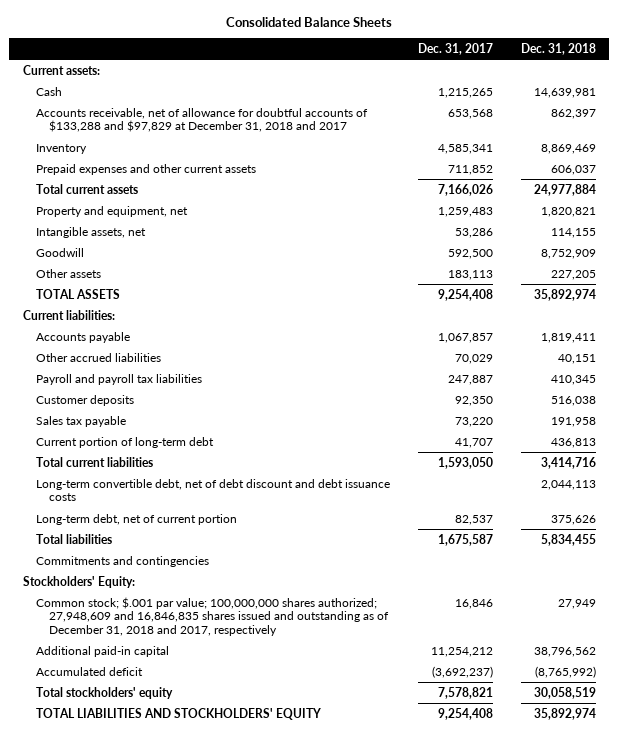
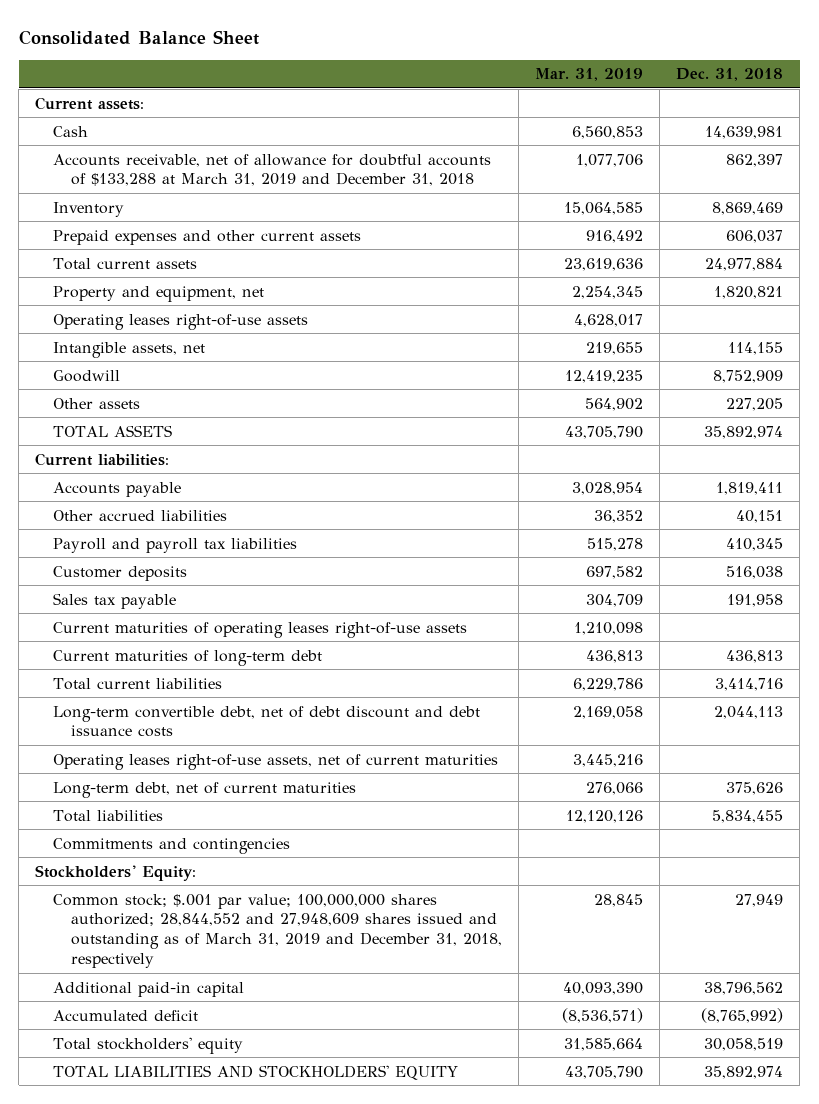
[226,16,393,27] Consolidated Balance Sheets -> [18,29,259,45] Consolidated Balance Sheet
[417,42,493,55] Dec. 31, 2017 -> none
none -> [534,68,643,82] Mar. 31, 2019
[36,107,369,133] Accounts receivable, net of allowance for doubtful accounts of $133,288 and $97,829 at December 31, 2018 and 2017 -> [52,153,491,187] Accounts receivable, net of allowance for doubtful accounts of $133,288 at March 31, 2019 and December 31, 2018
none -> [52,313,308,330] Operating leases right-of-use assets
none -> [52,621,467,638] Current maturities of operating leases right-of-use assets
[36,436,215,448] Current portion of long-term debt -> [52,649,322,666] Current maturities of long-term debt
none -> [52,753,498,770] Operating leases right-of-use assets, net of current maturities
[36,513,238,525] Long-term debt, net of current portion -> [52,781,356,798] Long-term debt, net of current maturities
[36,596,390,636] Common stock; $.001 par value; 100,000,000 shares authorized; 27,948,609 and 16,846,835 shares issued and outstanding as of December 31, 2018 and 2017, respectively -> [52,893,502,969] Common stock; $.001 par value; 100,000,000 shares authorized; 28,844,552 and 27,948,609 shares issued and outstanding as of March 31, 2019 and December 31, 2018, respectively

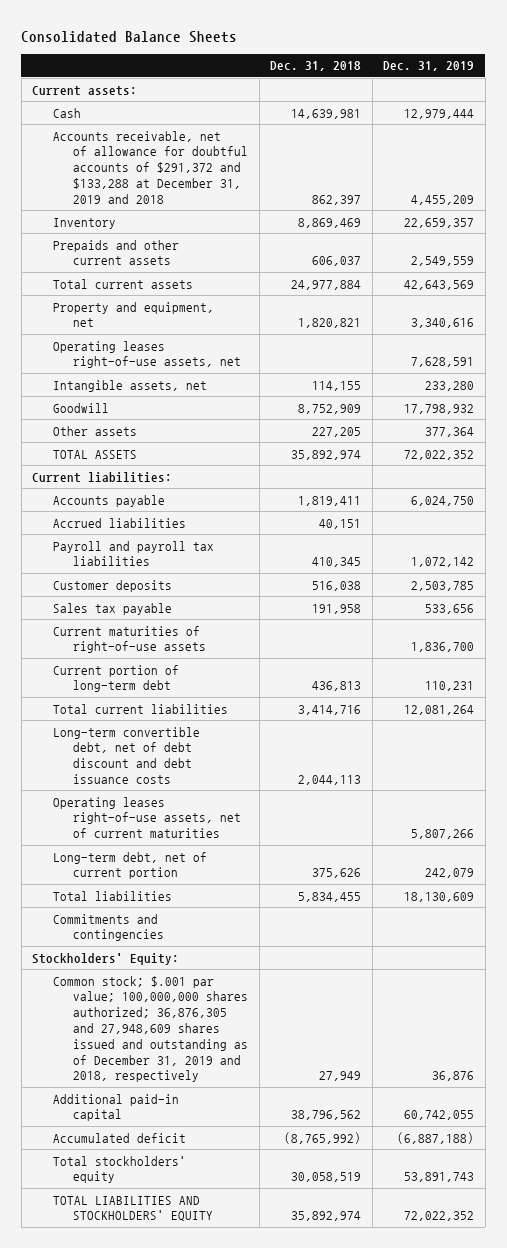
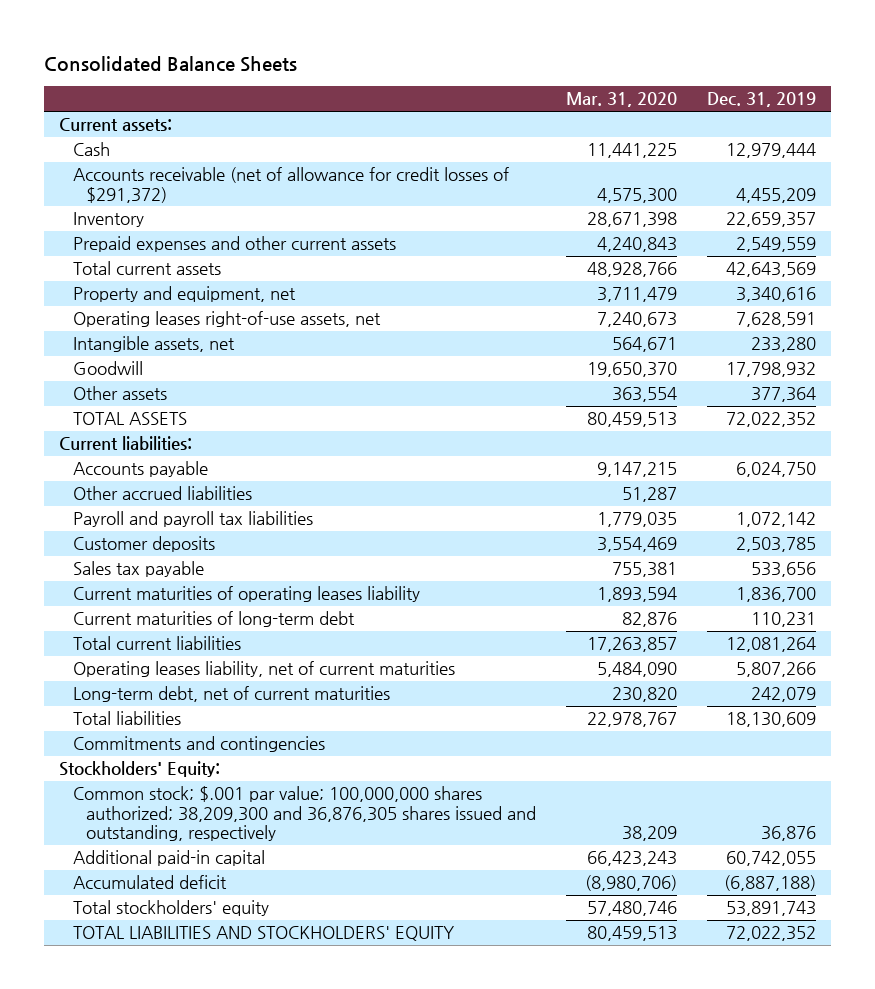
[270,61,362,72] Dec. 31, 2018 -> none
none -> [566,92,678,108] Mar. 31, 2020
[52,130,249,204] Accounts receivable, net of allowance for doubtful accounts of $291,372 and $133,288 at December 31, 2019 and 2018 -> [72,167,509,203] Accounts receivable (net of allowance for credit losses of $291,372)
[52,239,179,266] Prepaids and other current assets -> [72,236,396,253] Prepaid expenses and other current assets
[52,517,186,528] Accrued liabilities -> [72,486,252,501] Other accrued liabilities
[52,625,207,654] Current maturities of right-of-use assets -> [72,586,420,603] Current maturities of operating leases liability
[52,664,179,693] Current portion of long-term debt -> [72,611,355,628] Current maturities of long-term debt
[52,726,200,784] Long-term convertible debt, net of debt discount and debt issuance costs -> none
[52,796,242,839] Operating leases right-of-use assets, net of current maturities -> [72,661,455,678] Operating leases liability, net of current maturities
[52,851,207,880] Long-term debt, net of current portion -> [72,686,390,703] Long-term debt, net of current maturities
[52,975,249,1083] Common stock; $.001 par value; 100,000,000 shares authorized; 36,876,305 and 27,948,609 shares issued and outstanding as of December 31, 2019 and 2018, respectively -> [72,786,537,842] Common stock; $.001 par value; 100,000,000 shares authorized; 38,209,300 and 36,876,305 shares issued and outstanding, respectively

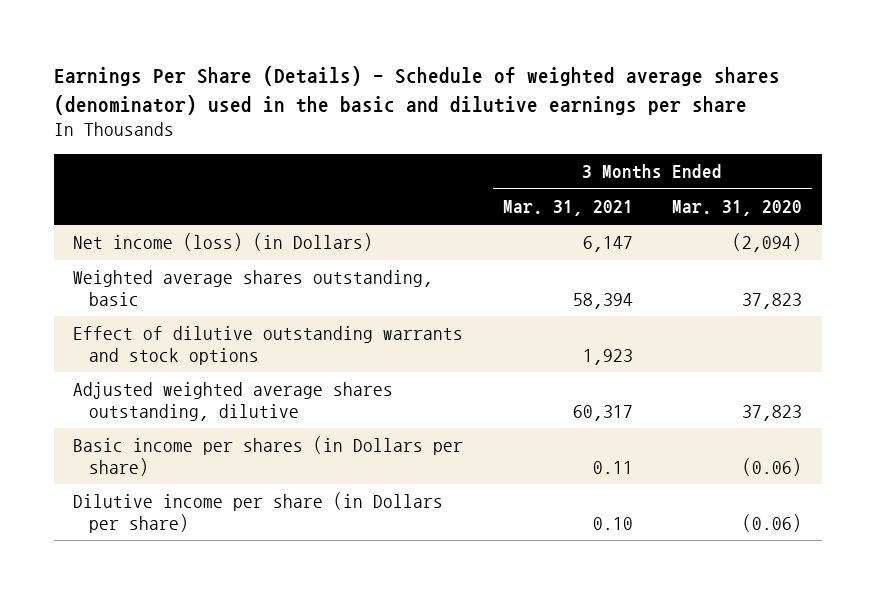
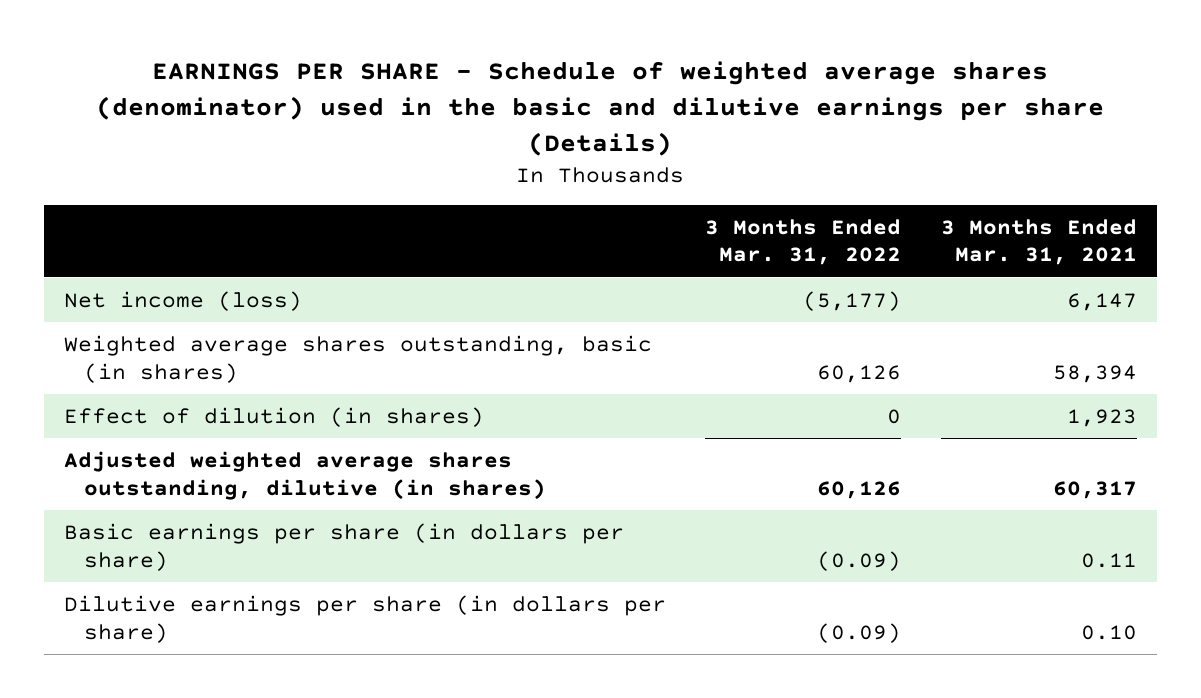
[53,66,780,115] Earnings Per Share (Details) - Schedule of weighted average shares (denominator) used in the basic and dilutive earnings per share -> [96,61,1105,156] EARNINGS PER SHARE - Schedule of weighted average shares (denominator) used in the basic and dilutive earnings per share (Details)
[671,200,802,217] Mar. 31, 2020 -> none
none -> [705,218,902,266] 3 Months Ended Mar. 31, 2022
[73,233,374,252] Net income (loss) (in Dollars) -> [63,290,302,311] Net income (loss)
[73,270,434,306] Weighted average shares outstanding, basic -> [63,334,652,383] Weighted average shares outstanding, basic (in shares)
[73,326,464,365] Effect of dilutive outstanding warrants and stock options -> [63,406,484,427] Effect of dilution (in shares)
[73,382,394,421] Adjusted weighted average shares outstanding, dilutive -> [63,450,546,500] Adjusted weighted average shares outstanding, dilutive (in shares)
[73,436,464,476] Basic income per shares (in Dollars per share) -> [63,522,624,571] Basic earnings per share (in dollars per share)
[73,492,444,533] Dilutive income per share (in Dollars per share) -> [63,594,666,643] Dilutive earnings per share (in dollars per share)

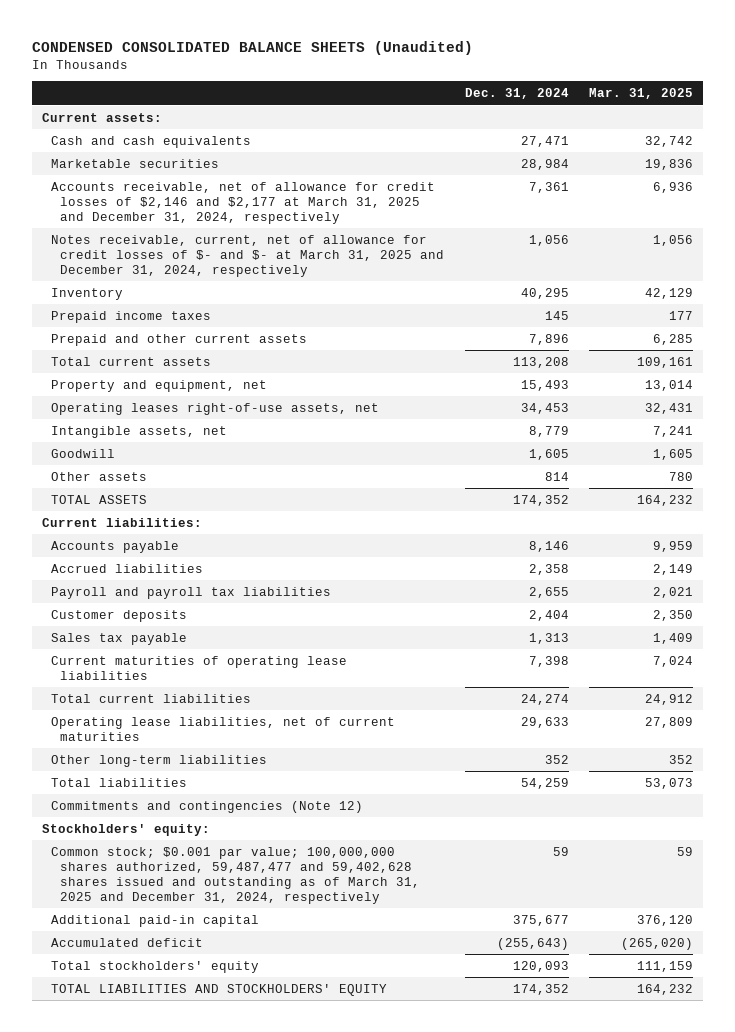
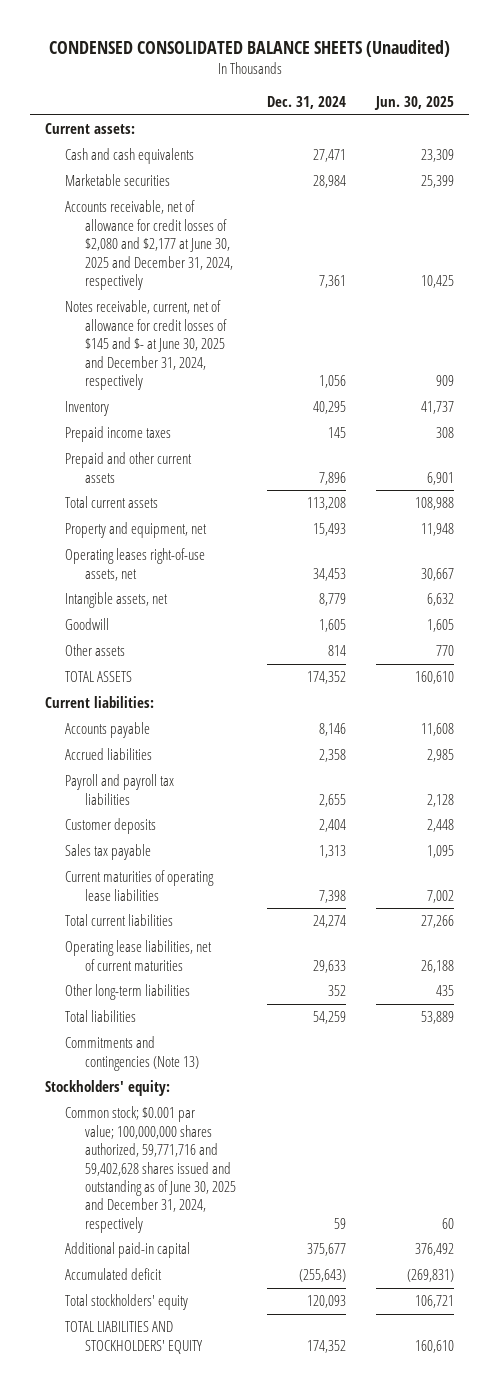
[588,88,693,100] Mar. 31, 2025 -> none
none -> [373,96,454,111] Jun. 30, 2025
[51,181,436,224] Accounts receivable, net of allowance for credit losses of $2,146 and $2,177 at March 31, 2025 and December 31, 2024, respectively -> [65,200,234,291] Accounts receivable, net of allowance for credit losses of $2,080 and $2,177 at June 30, 2025 and December 31, 2024, respectively
[51,234,445,277] Notes receivable, current, net of allowance for credit losses of $- and $- at March 31, 2025 and December 31, 2024, respectively -> [65,300,228,391] Notes receivable, current, net of allowance for credit losses of $145 and $- at June 30, 2025 and December 31, 2024, respectively
[51,800,364,813] Commitments and contingencies (Note 12) -> [65,1036,200,1071] Commitments and contingencies (Note 13)
[51,846,421,904] Common stock; $0.001 par value; 100,000,000 shares authorized, 59,487,477 and 59,402,628 shares issued and outstanding as of March 31, 2025 and December 31, 2024, respectively -> [65,1106,237,1233] Common stock; $0.001 par value; 100,000,000 shares authorized, 59,771,716 and 59,402,628 shares issued and outstanding as of June 30, 2025 and December 31, 2024, respectively

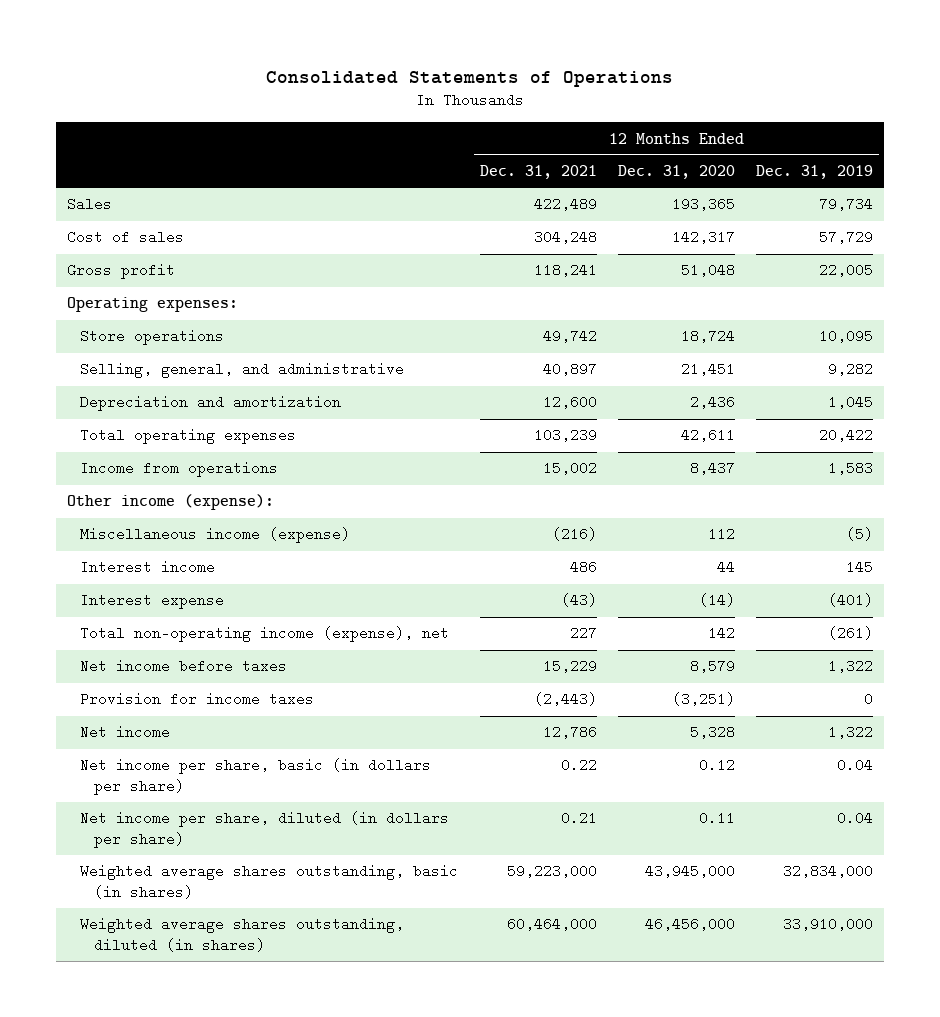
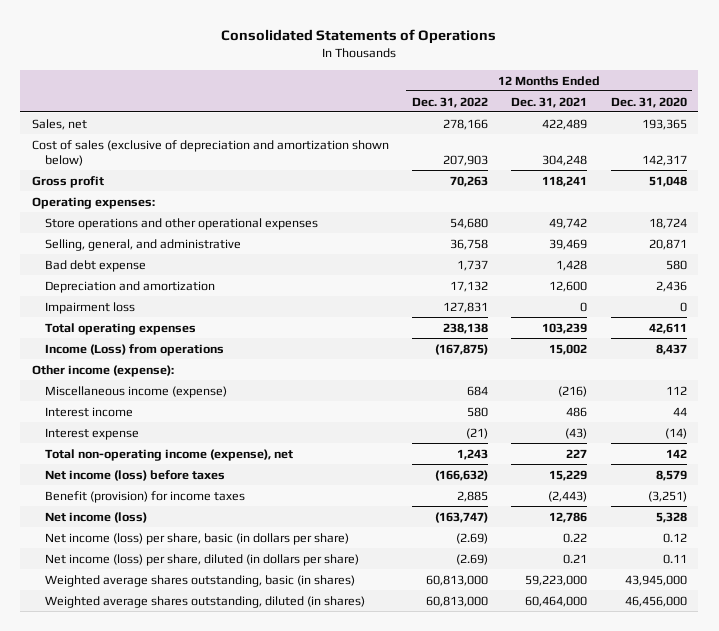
[756,165,874,180] Dec. 31, 2019 -> none
none -> [412,96,489,108] Dec. 31, 2022
[67,197,113,212] Sales -> [32,118,88,130] Sales, net
[67,230,185,245] Cost of sales -> [32,139,390,166] Cost of sales (exclusive of depreciation and amortization shown below)
[80,329,225,346] Store operations -> [45,217,319,230] Store operations and other operational expenses
[542,362,597,377] 40,897 -> [549,238,588,250] 39,469
[681,362,736,377] 21,451 -> [648,238,687,250] 20,871
none -> [45,259,147,272] Bad debt expense
none -> [45,301,136,314] Impairment loss
[80,461,279,478] Income from operations -> [45,343,225,356] Income (Loss) from operations
[80,659,288,674] Net income before taxes -> [45,469,226,481] Net income (loss) before taxes
[80,692,315,707] Provision for income taxes -> [45,490,246,503] Benefit (provision) for income taxes
[80,725,171,740] Net income -> [45,511,148,523] Net income (loss)
[80,758,432,795] Net income per share, basic (in dollars per share) -> [45,532,350,545] Net income (loss) per share, basic (in dollars per share)
[80,811,450,848] Net income per share, diluted (in dollars per share) -> [45,553,360,566] Net income (loss) per share, diluted (in dollars per share)

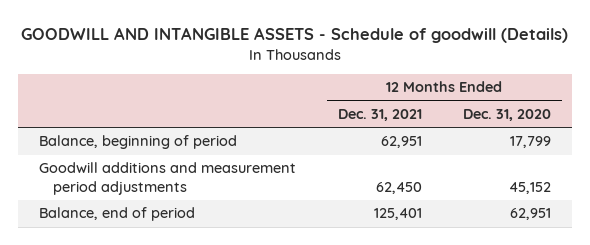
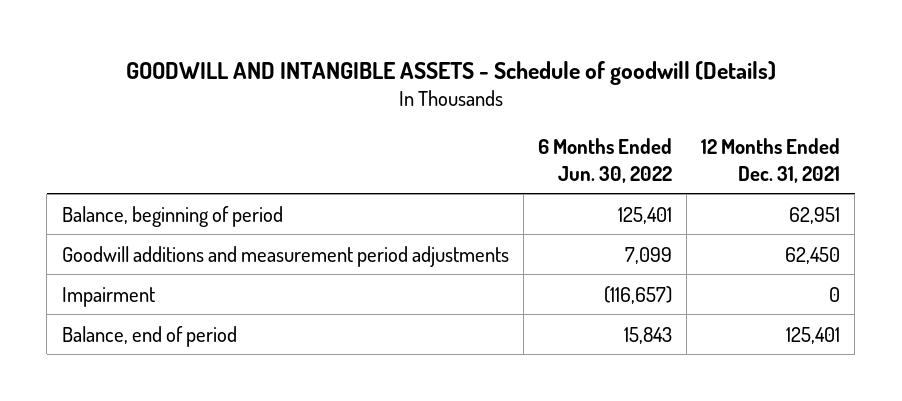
[463,109,552,122] Dec. 31, 2020 -> none
none -> [537,138,672,183] 6 Months Ended Jun. 30, 2022
none -> [61,286,155,307] Impairment

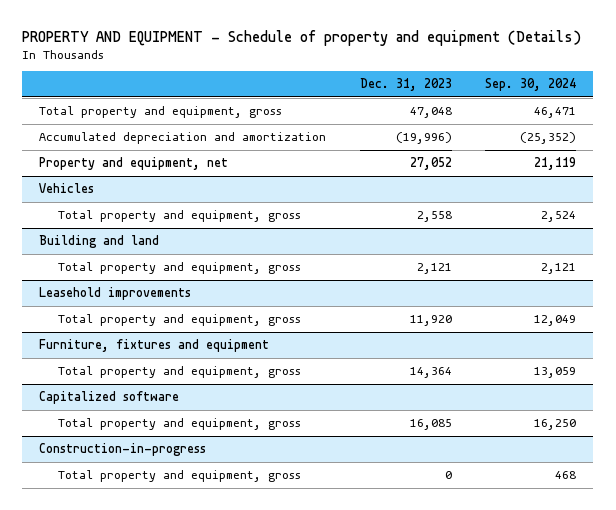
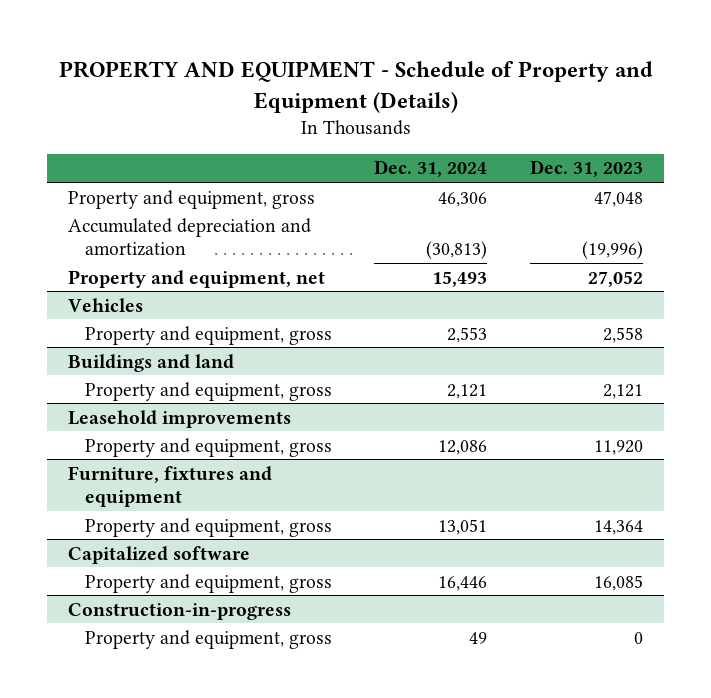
[22,29,582,46] PROPERTY AND EQUIPMENT - Schedule of property and equipment (Details) -> [58,61,653,113] PROPERTY AND EQUIPMENT - Schedule of Property and Equipment (Details)
[485,78,577,92] Sep. 30, 2024 -> none
none -> [374,160,488,178] Dec. 31, 2024
[39,106,283,119] Total property and equipment, gross -> [68,189,316,209] Property and equipment, gross
[57,210,301,223] Total property and equipment, gross -> [84,325,332,345] Property and equipment, gross
[39,235,160,249] Building and land -> [68,353,235,372] Buildings and land
[57,262,301,275] Total property and equipment, gross -> [84,381,332,401] Property and equipment, gross
[57,314,301,327] Total property and equipment, gross -> [84,437,332,457] Property and equipment, gross
[57,366,301,379] Total property and equipment, gross -> [84,517,332,537] Property and equipment, gross
[57,418,301,431] Total property and equipment, gross -> [84,573,332,593] Property and equipment, gross
[57,470,301,483] Total property and equipment, gross -> [84,629,332,649] Property and equipment, gross

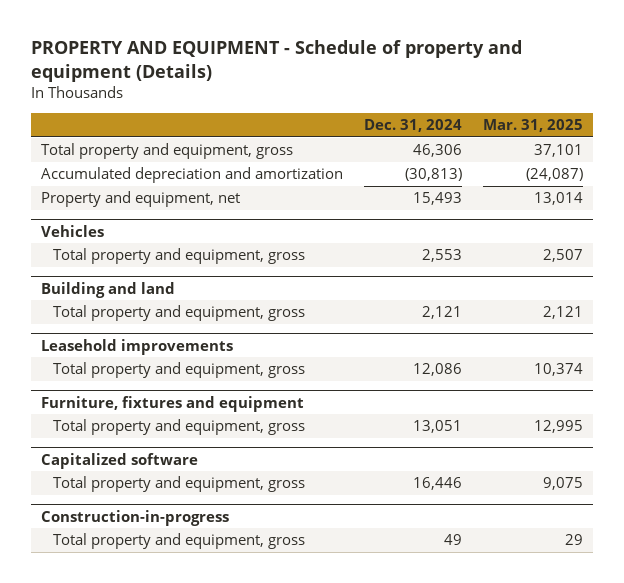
[58,61,653,113] PROPERTY AND EQUIPMENT - Schedule of Property and Equipment (Details) -> [30,40,522,82] PROPERTY AND EQUIPMENT - Schedule of property and equipment (Details)
[529,160,643,178] Dec. 31, 2023 -> none
none -> [482,119,583,133] Mar. 31, 2025
[68,189,316,209] Property and equipment, gross -> [41,143,294,160] Total property and equipment, gross
[84,325,332,345] Property and equipment, gross -> [53,248,306,265] Total property and equipment, gross
[68,353,235,372] Buildings and land -> [41,281,176,298] Building and land
[84,381,332,401] Property and equipment, gross -> [53,305,306,322] Total property and equipment, gross
[84,437,332,457] Property and equipment, gross -> [53,362,306,379] Total property and equipment, gross
[84,517,332,537] Property and equipment, gross -> [53,419,306,436] Total property and equipment, gross
[84,573,332,593] Property and equipment, gross -> [53,476,306,493] Total property and equipment, gross
[84,629,332,649] Property and equipment, gross -> [53,533,306,550] Total property and equipment, gross

